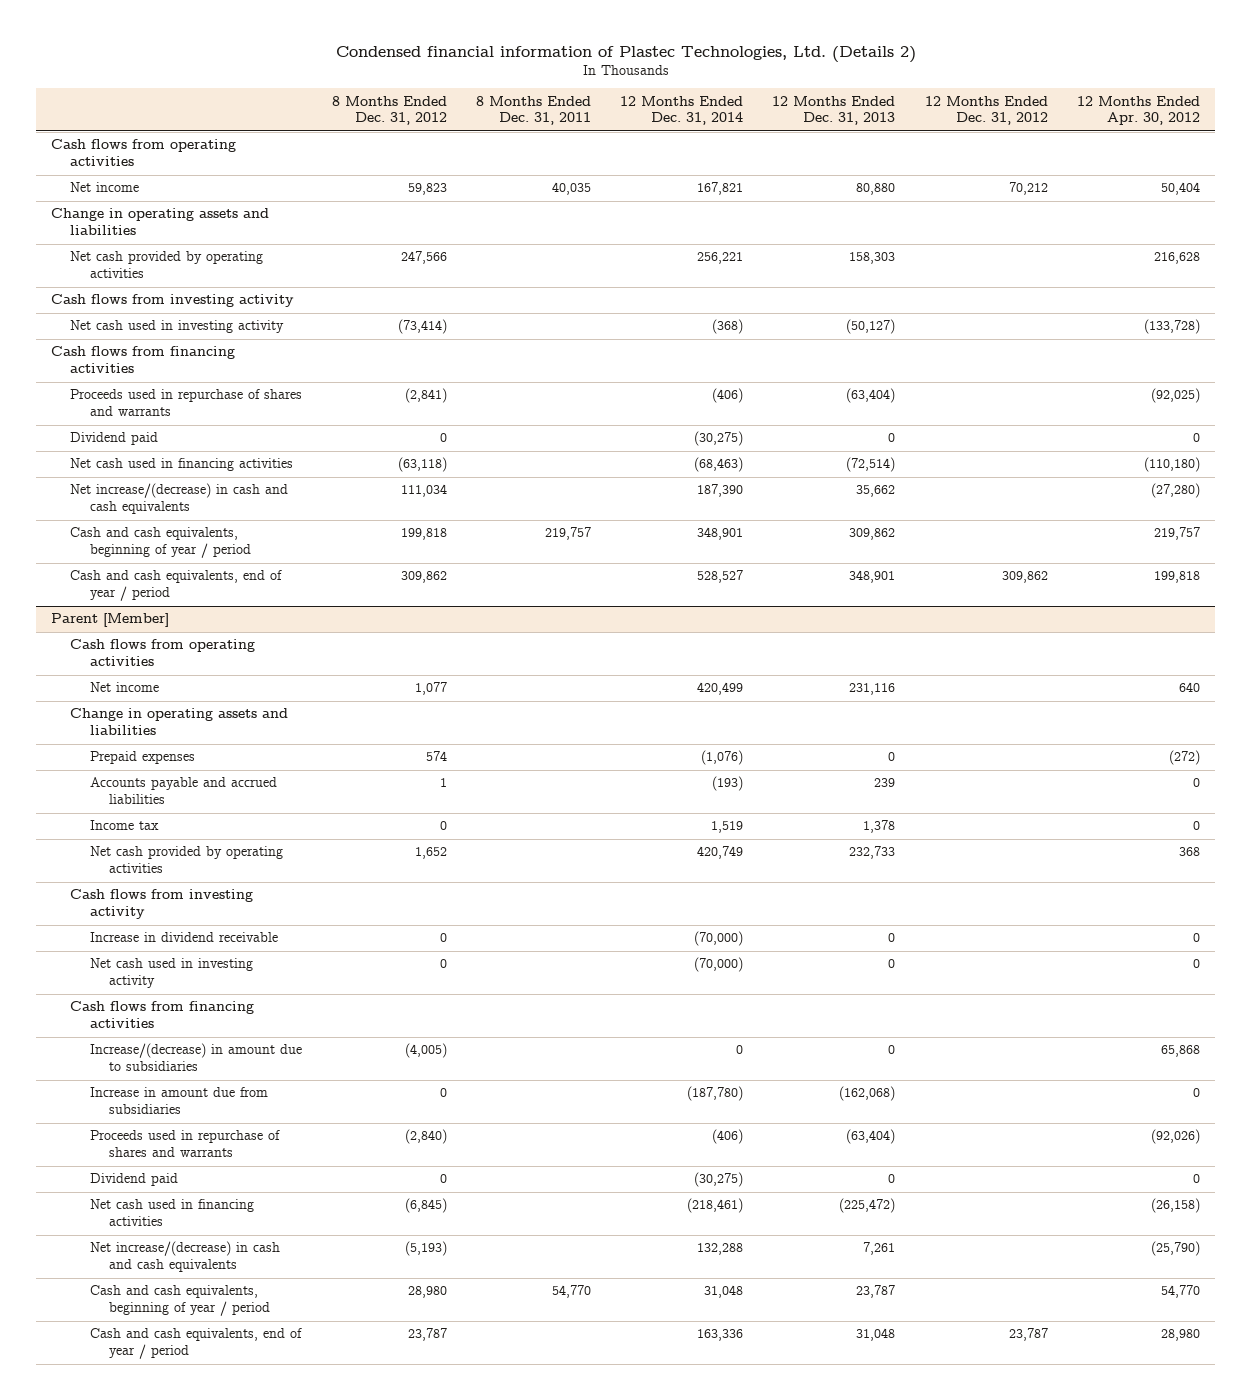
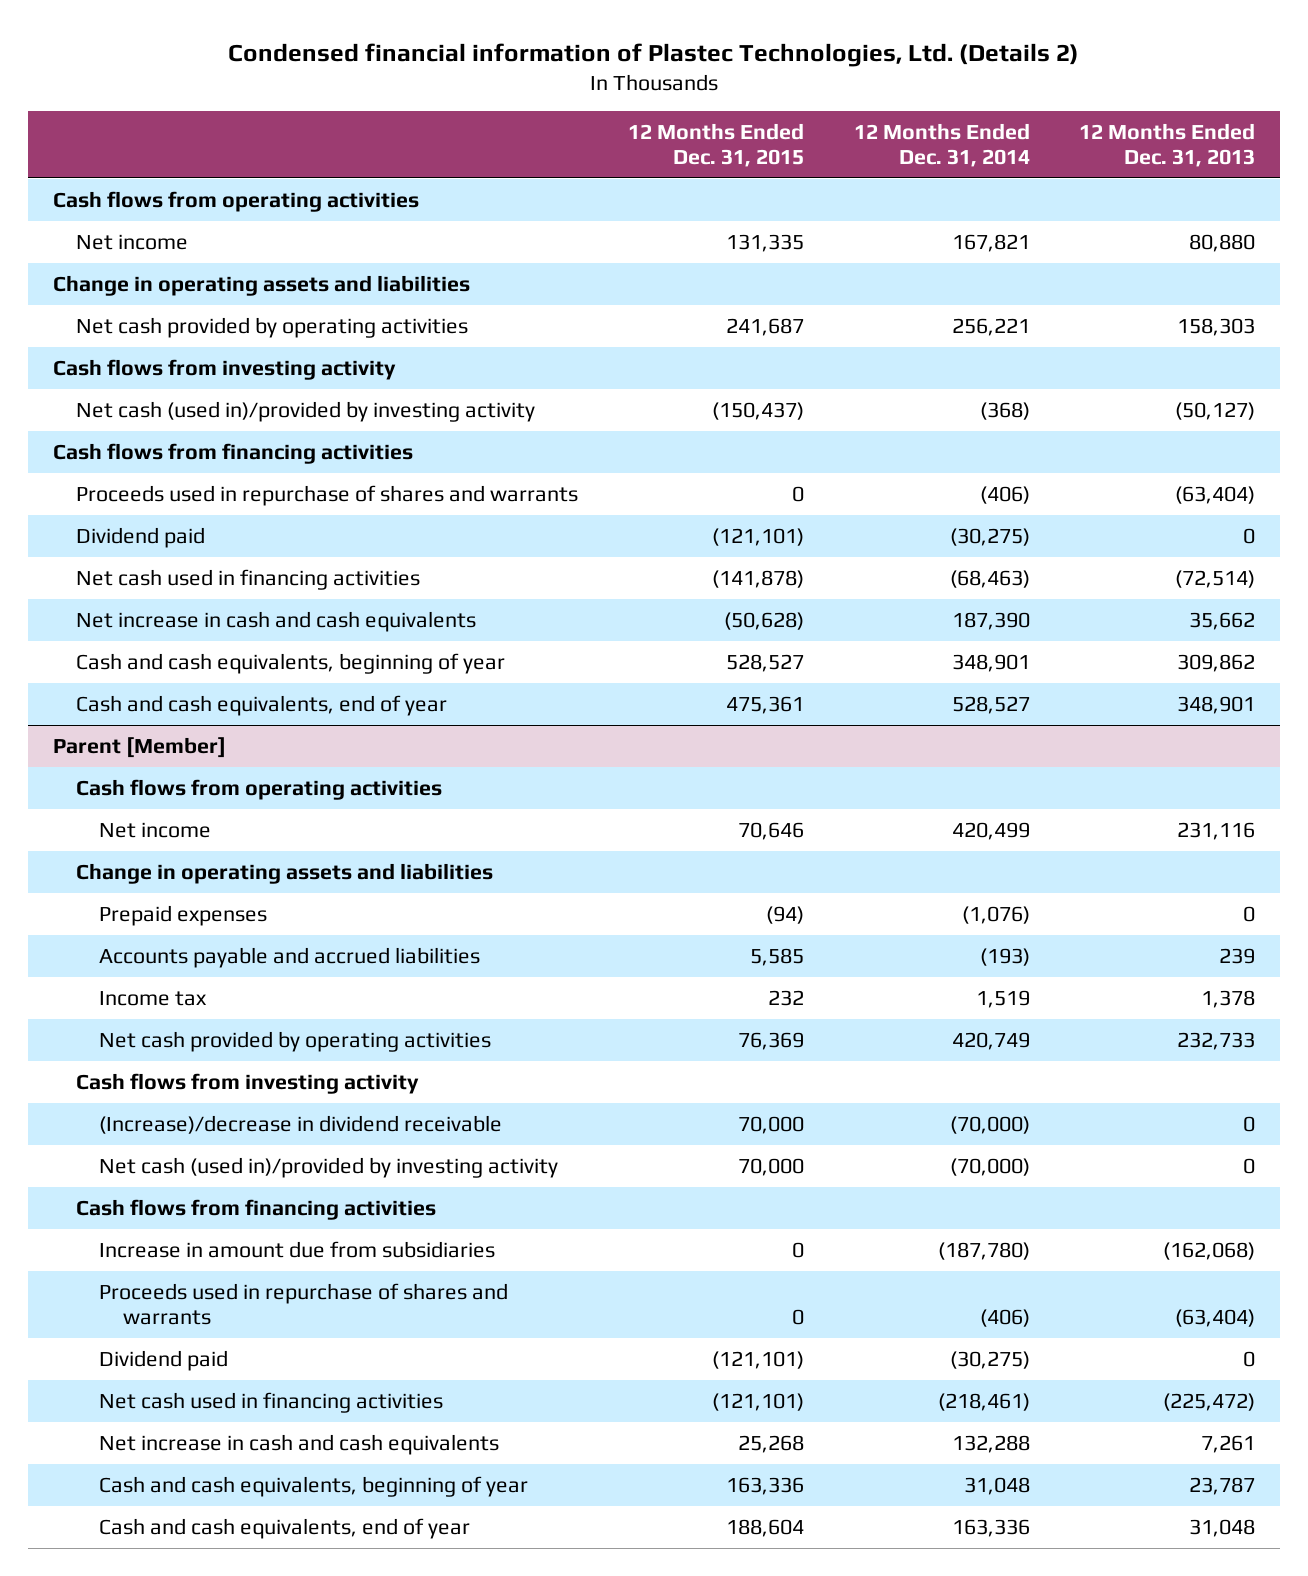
[331,95,447,126] 8 Months Ended Dec. 31, 2012 -> none
[475,95,591,126] 8 Months Ended Dec. 31, 2011 -> none
[924,95,1048,126] 12 Months Ended Dec. 31, 2012 -> none
[1077,95,1201,126] 12 Months Ended Apr. 30, 2012 -> none
none -> [627,123,804,167] 12 Months Ended Dec. 31, 2015
[70,320,285,334] Net cash used in investing activity -> [76,400,536,422] Net cash (used in)/provided by investing activity
[70,483,289,515] Net increase/(decrease) in cash and cash equivalents -> [76,610,477,632] Net increase in cash and cash equivalents
[70,527,251,559] Cash and cash equivalents, beginning of year / period -> [76,652,506,674] Cash and cash equivalents, beginning of year
[70,570,283,602] Cash and cash equivalents, end of year / period -> [76,694,448,716] Cash and cash equivalents, end of year
[89,932,278,943] Increase in dividend receivable -> [99,1114,503,1134] (Increase)/decrease in dividend receivable
[89,958,253,989] Net cash used in investing activity -> [99,1156,559,1178] Net cash (used in)/provided by investing activity
[89,1043,302,1072] Increase/(decrease) in amount due to subsidiaries -> none
[89,1241,280,1273] Net increase/(decrease) in cash and cash equivalents -> [99,1433,500,1455] Net increase in cash and cash equivalents
[89,1285,271,1317] Cash and cash equivalents, beginning of year / period -> [99,1475,529,1497] Cash and cash equivalents, beginning of year
[89,1328,302,1360] Cash and cash equivalents, end of year / period -> [99,1517,471,1539] Cash and cash equivalents, end of year

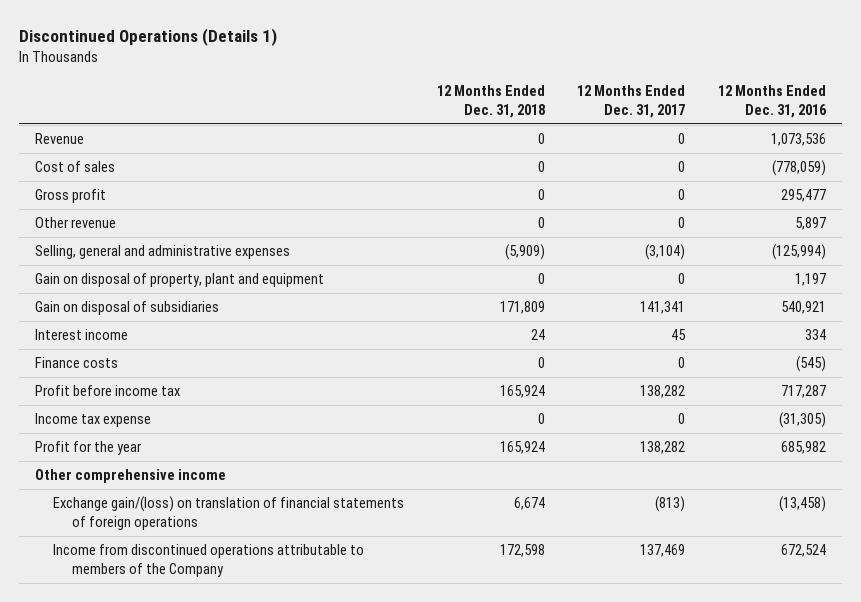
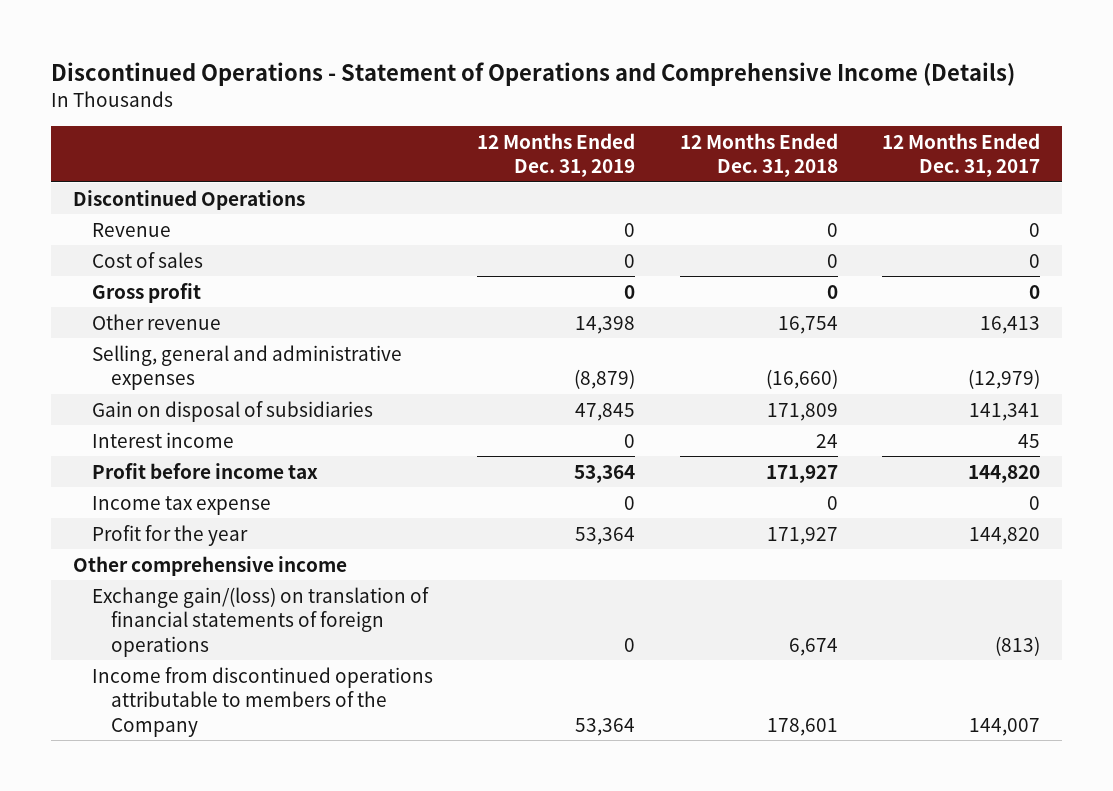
[18,27,277,46] Discontinued Operations (Details 1) -> [51,62,1016,87] Discontinued Operations - Statement of Operations and Comprehensive Income (Details)
[717,84,827,118] 12 Months Ended Dec. 31, 2016 -> none
none -> [477,132,636,178] 12 Months Ended Dec. 31, 2019
none -> [73,189,306,210] Discontinued Operations
[34,273,324,288] Gain on disposal of property, plant and equipment -> none
[537,217,545,229] 0 -> [777,315,838,334] 16,754
[678,217,686,229] 0 -> [979,315,1040,334] 16,413
[504,244,545,261] (5,909) -> [765,369,838,390] (16,660)
[645,244,686,261] (3,104) -> [967,369,1040,390] (12,979)
[34,357,118,369] Finance costs -> none
[499,385,545,399] 165,924 -> [765,464,838,483] 171,927
[640,385,686,399] 138,282 -> [967,464,1040,483] 144,820
[499,441,545,455] 165,924 -> [766,526,838,545] 171,927
[640,441,686,455] 138,282 -> [968,526,1040,545] 144,820
[499,544,545,558] 172,598 -> [766,717,838,736] 178,601
[640,544,686,558] 137,469 -> [968,717,1040,736] 144,007

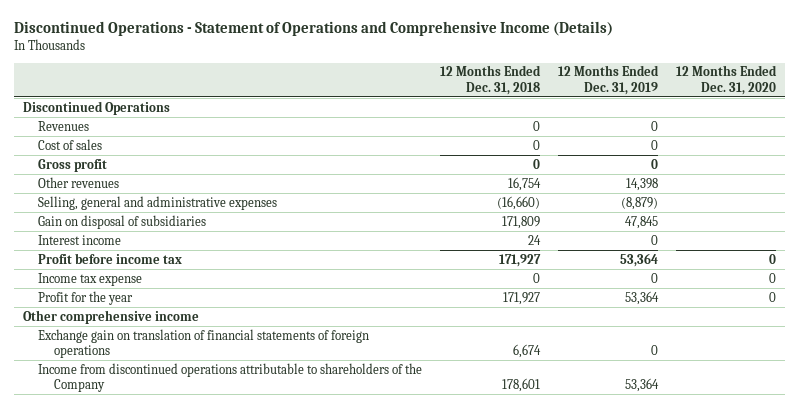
[881,132,1040,178] 12 Months Ended Dec. 31, 2017 -> none
none -> [675,65,777,95] 12 Months Ended Dec. 31, 2020
[92,222,172,237] Revenue -> [38,120,90,131] Revenues
[92,313,222,330] Other revenue -> [38,176,120,188] Other revenues
[92,586,430,657] Exchange gain/(loss) on translation of financial statements of foreign operations -> [38,328,370,358] Exchange gain on translation of financial statements of foreign operations
[92,666,434,737] Income from discontinued operations attributable to members of the Company -> [38,362,423,392] Income from discontinued operations attributable to shareholders of the Company

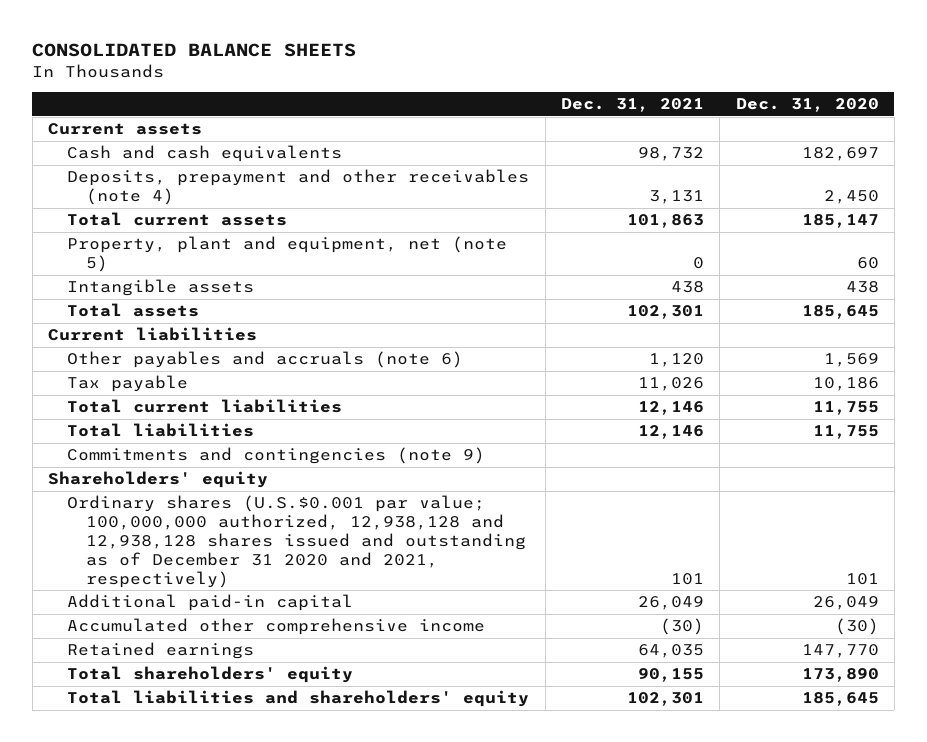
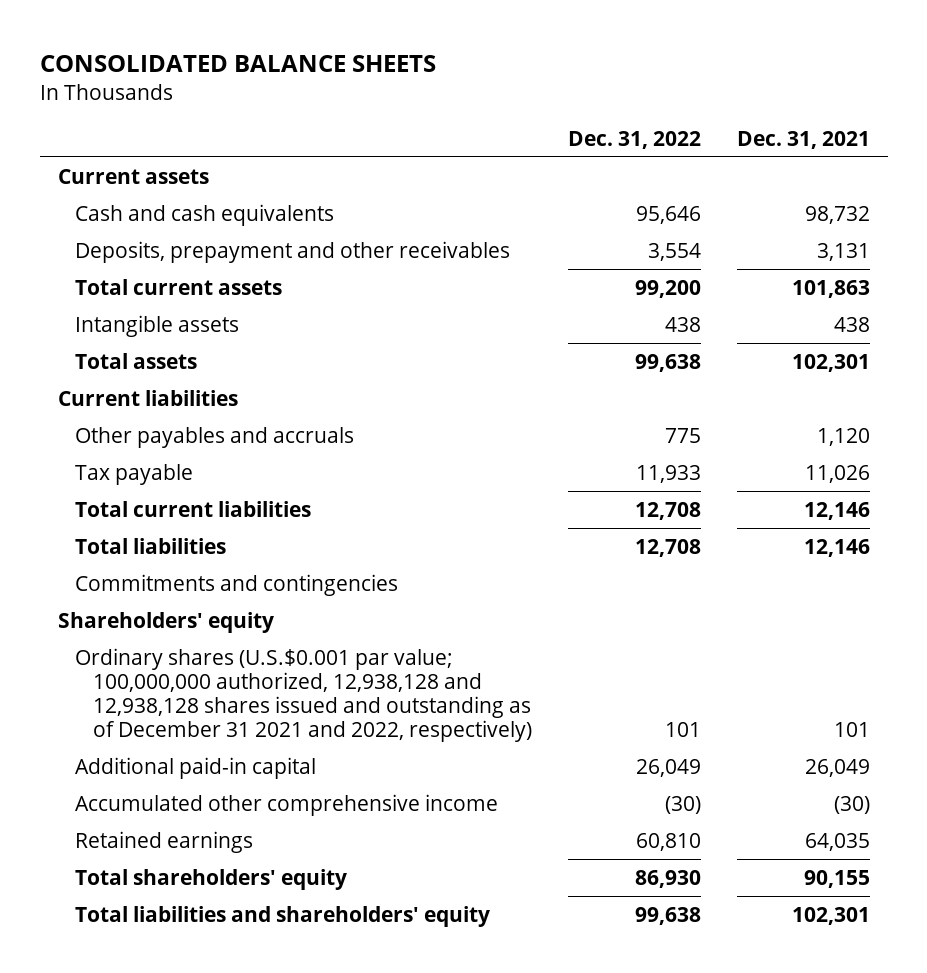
[735,98,879,113] Dec. 31, 2020 -> none
none -> [567,130,701,149] Dec. 31, 2022
[67,169,530,206] Deposits, prepayment and other receivables (note 4) -> [75,240,511,263] Deposits, prepayment and other receivables
[67,236,508,273] Property, plant and equipment, net (note 5) -> none
[67,351,464,369] Other payables and accruals (note 6) -> [75,426,355,448] Other payables and accruals
[67,447,486,465] Commitments and contingencies (note 9) -> [75,573,399,596] Commitments and contingencies
[67,495,527,588] Ordinary shares (U.S.$0.001 par value; 100,000,000 authorized, 12,938,128 and 12,938,128 shares issued and outstanding as of December 31 2020 and 2021, respectively) -> [75,647,532,743] Ordinary shares (U.S.$0.001 par value; 100,000,000 authorized, 12,938,128 and 12,938,128 shares issued and outstanding as of December 31 2021 and 2022, respectively)

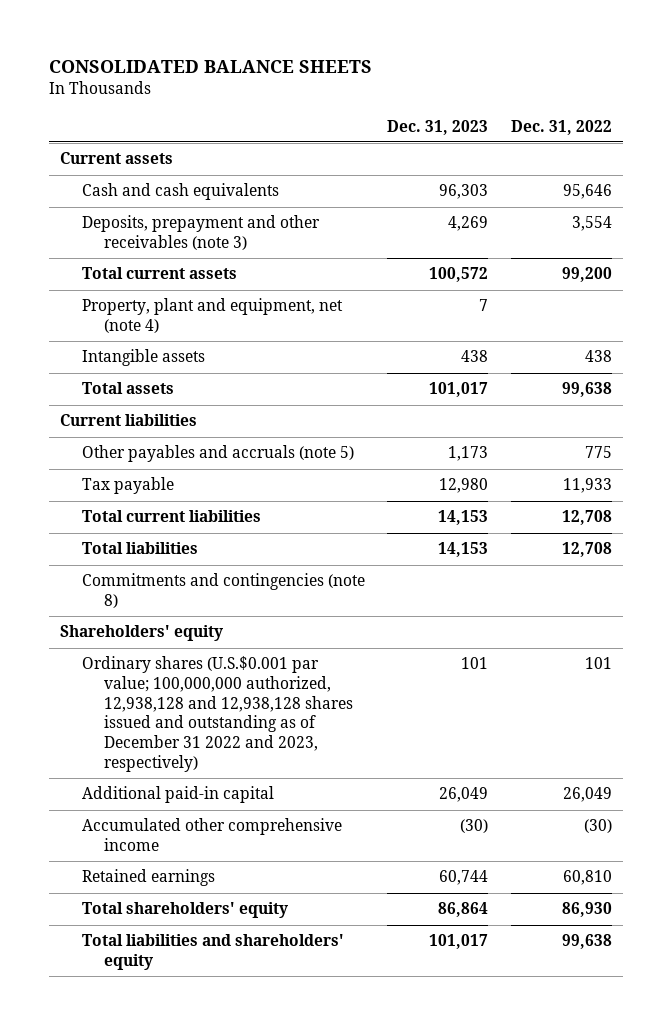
[736,130,870,149] Dec. 31, 2021 -> none
none -> [387,119,489,135] Dec. 31, 2023
[75,240,511,263] Deposits, prepayment and other receivables -> [82,215,321,251] Deposits, prepayment and other receivables (note 3)
none -> [82,298,344,334] Property, plant and equipment, net (note 4)
[75,426,355,448] Other payables and accruals -> [82,445,355,463] Other payables and accruals (note 5)
[75,573,399,596] Commitments and contingencies -> [82,573,366,609] Commitments and contingencies (note 8)
[75,647,532,743] Ordinary shares (U.S.$0.001 par value; 100,000,000 authorized, 12,938,128 and 12,938,128 shares issued and outstanding as of December 31 2021 and 2022, respectively) -> [82,656,354,772] Ordinary shares (U.S.$0.001 par value; 100,000,000 authorized, 12,938,128 and 12,938,128 shares issued and outstanding as of December 31 2022 and 2023, respectively)

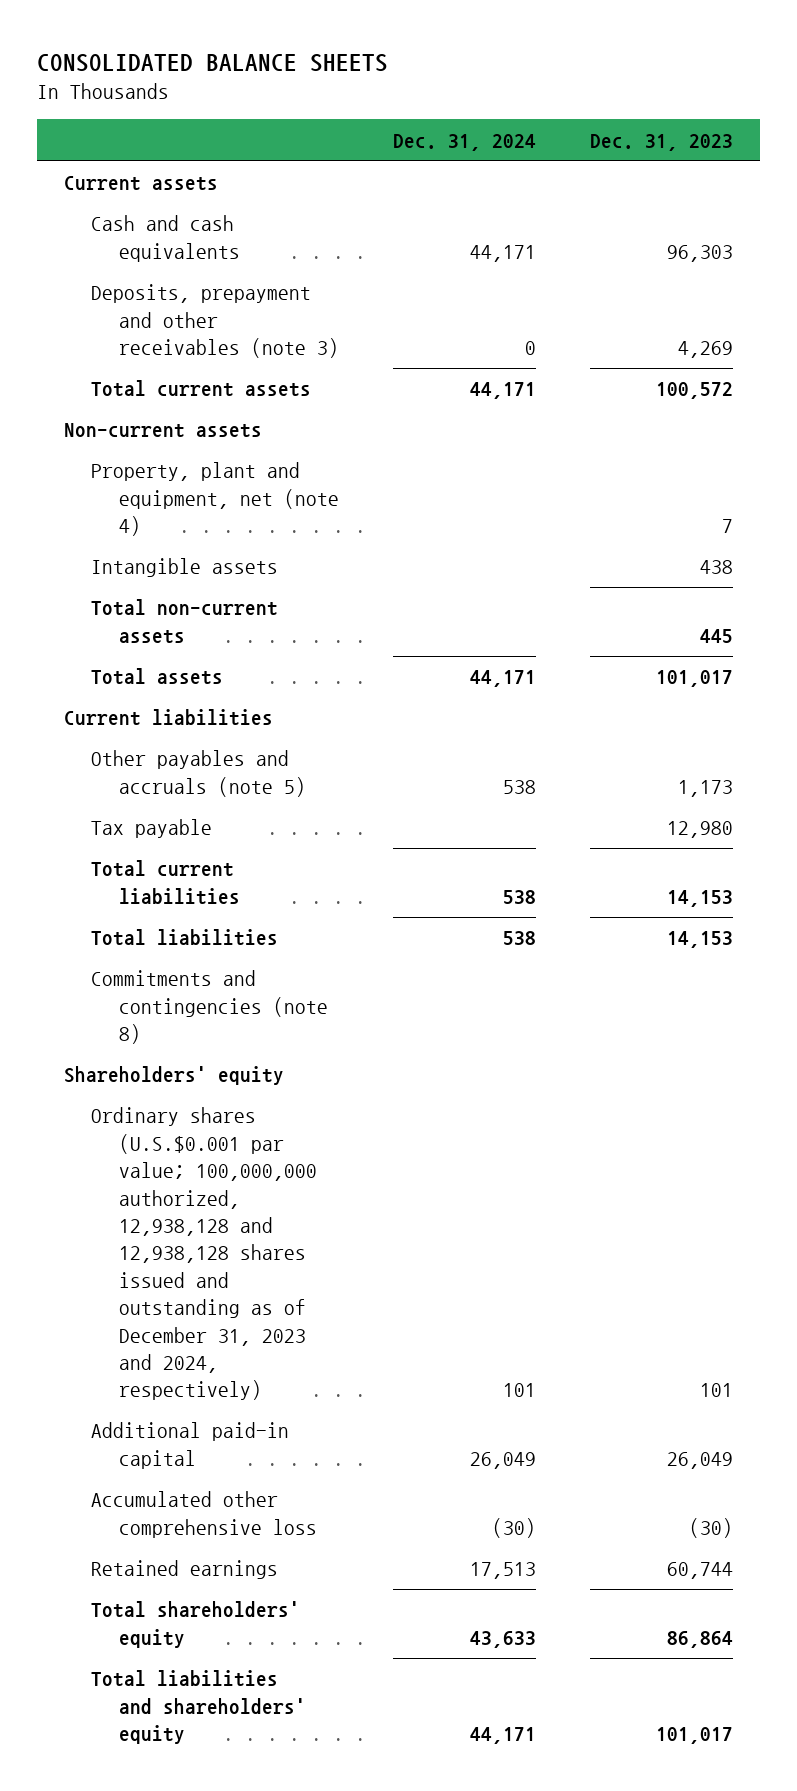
[510,119,612,135] Dec. 31, 2022 -> none
none -> [392,133,536,151] Dec. 31, 2024
none -> [63,423,262,439] Non-current assets
none -> [91,599,279,644] Total non-current assets
[82,656,354,772] Ordinary shares (U.S.$0.001 par value; 100,000,000 authorized, 12,938,128 and 12,938,128 shares issued and outstanding as of December 31 2022 and 2023, respectively) -> [91,1107,317,1401] Ordinary shares (U.S.$0.001 par value; 100,000,000 authorized, 12,938,128 and 12,938,128 shares issued and outstanding as of December 31, 2023 and 2024, respectively)
[82,818,343,852] Accumulated other comprehensive income -> [91,1491,317,1538] Accumulated other comprehensive loss

